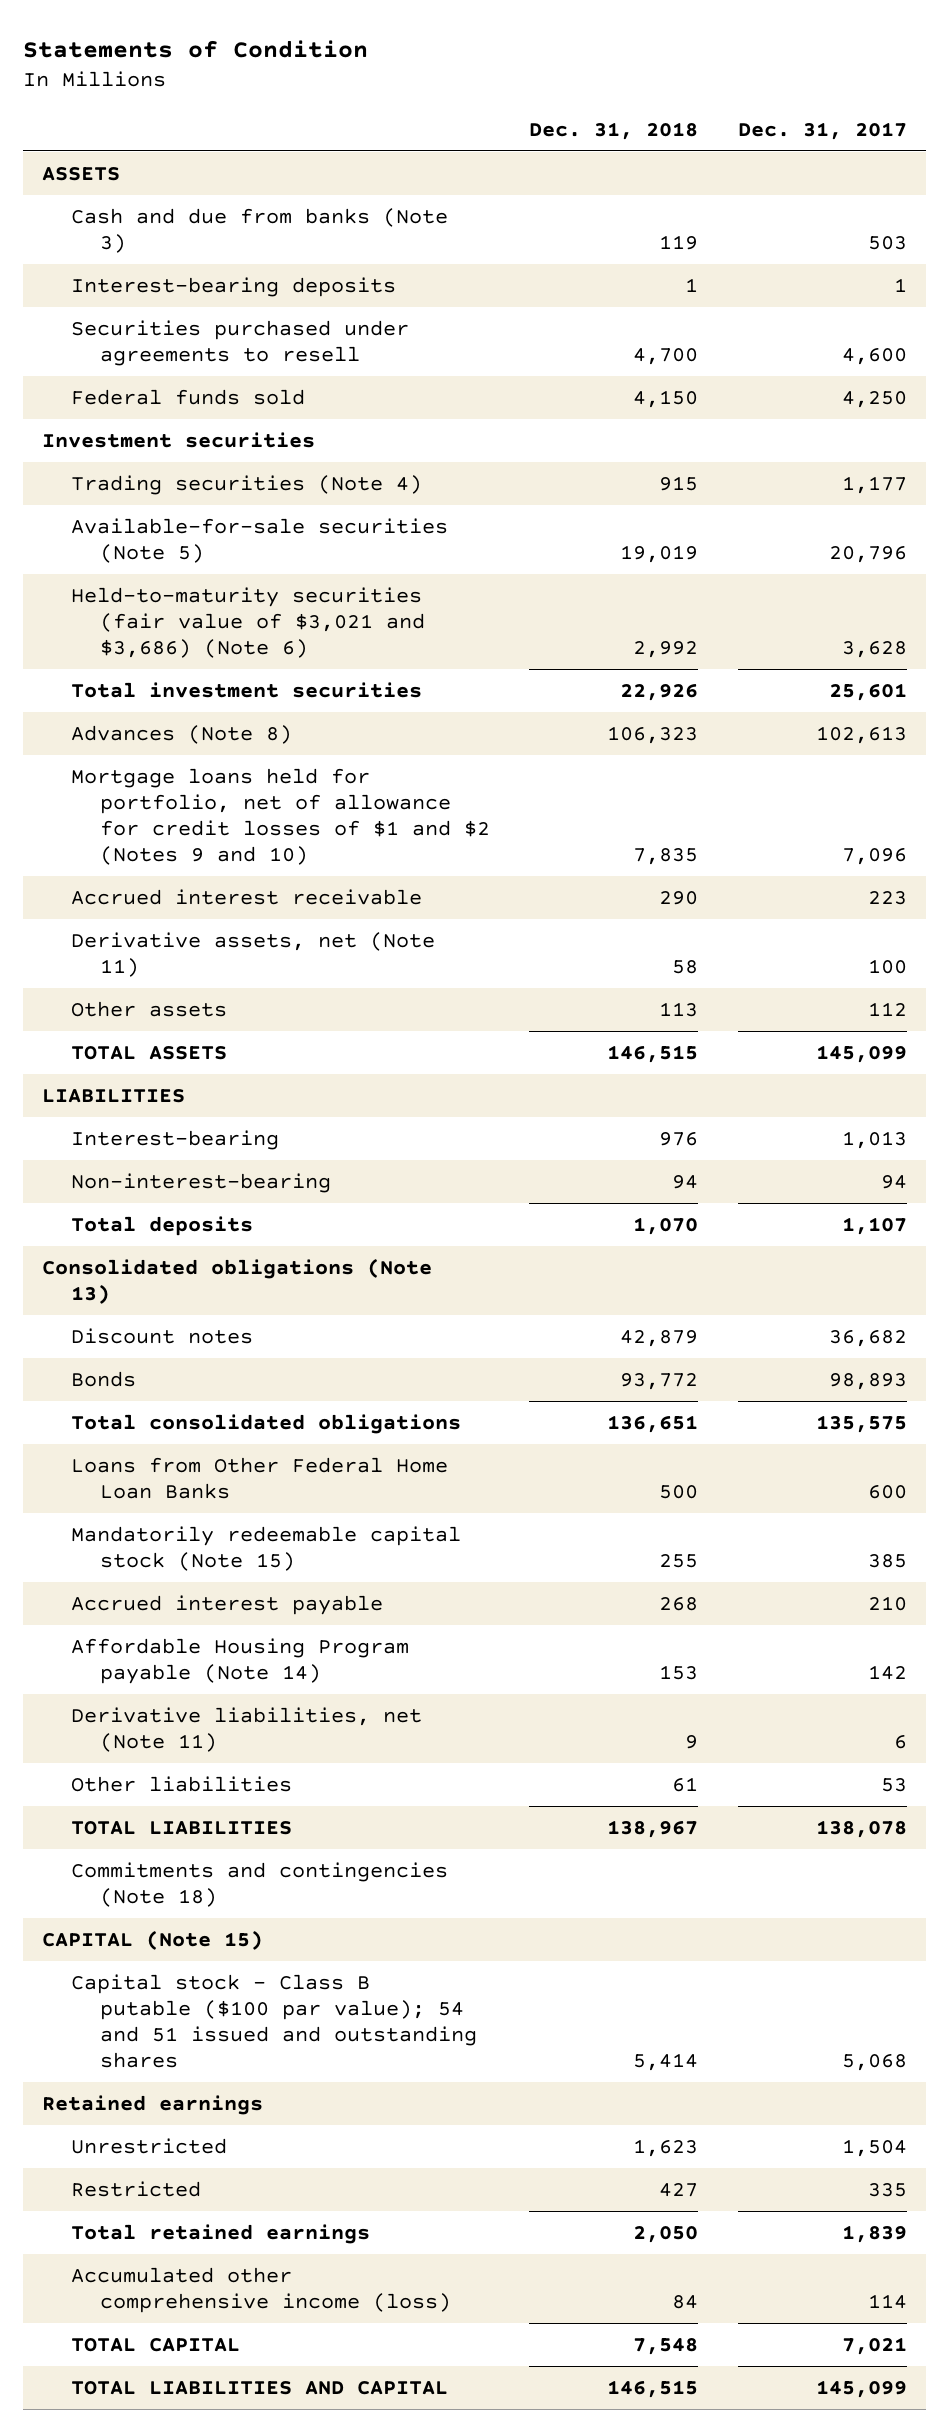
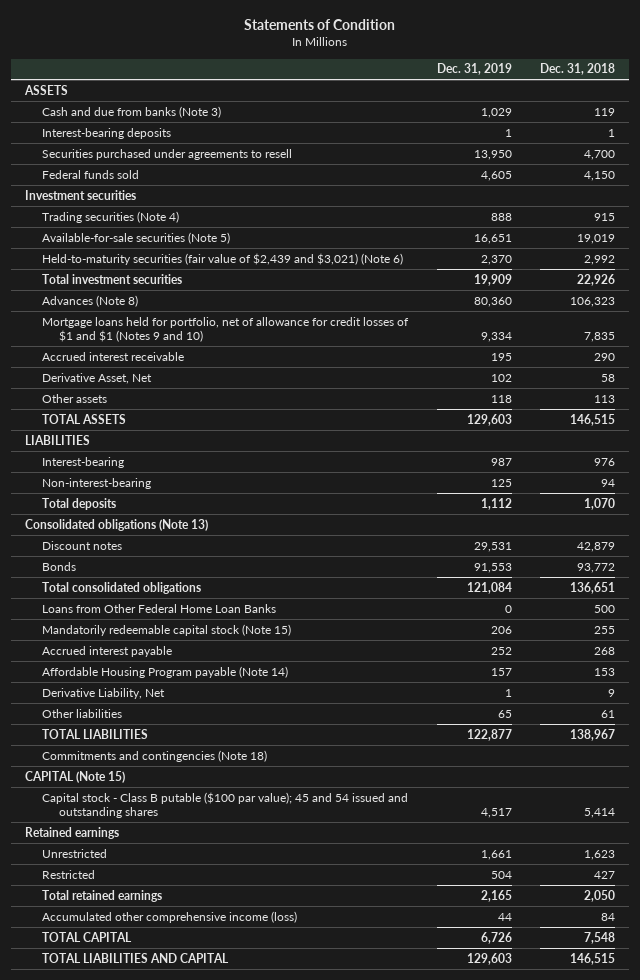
[737,121,907,140] Dec. 31, 2017 -> none
none -> [436,63,512,76] Dec. 31, 2019
[71,586,425,658] Held-to-maturity securities (fair value of $3,021 and $3,686) (Note 6) -> [42,252,404,265] Held-to-maturity securities (fair value of $2,439 and $3,021) (Note 6)
[71,767,490,865] Mortgage loans held for portfolio, net of allowance for credit losses of $1 and $2 (Notes 9 and 10) -> [42,316,410,342] Mortgage loans held for portfolio, net of allowance for credit losses of $1 and $1 (Notes 9 and 10)
[71,931,436,977] Derivative assets, net (Note 11) -> [42,372,153,384] Derivative Asset, Net
[71,1706,423,1752] Derivative liabilities, net (Note 11) -> [42,687,166,699] Derivative Liability, Net
[71,1973,477,2068] Capital stock - Class B putable ($100 par value); 54 and 51 issued and outstanding shares -> [42,791,409,818] Capital stock - Class B putable ($100 par value); 45 and 54 issued and outstanding shares

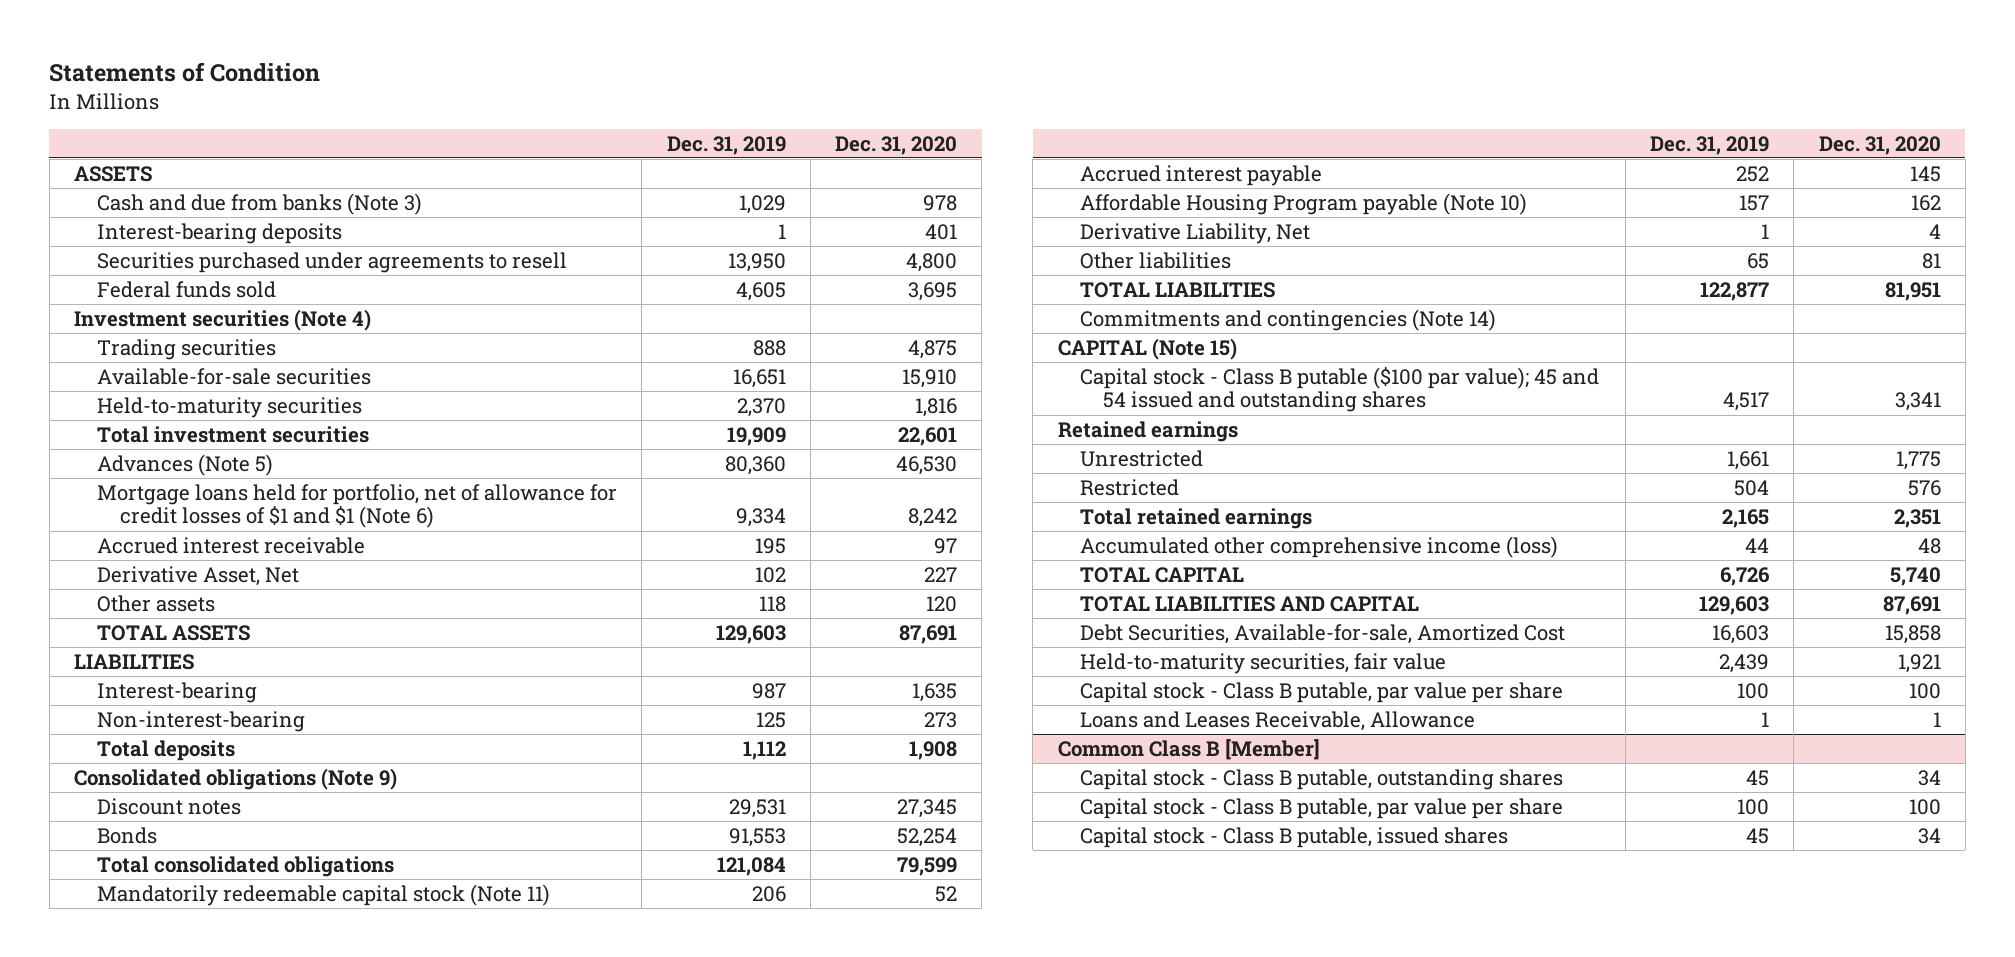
[540,63,616,76] Dec. 31, 2018 -> none
none -> [835,135,958,155] Dec. 31, 2020
[25,189,137,200] Investment securities -> [74,308,372,331] Investment securities (Note 4)
[42,210,180,223] Trading securities (Note 4) -> [96,338,276,360] Trading securities
[42,231,231,244] Available-for-sale securities (Note 5) -> [96,367,371,385] Available-for-sale securities
[42,252,404,265] Held-to-maturity securities (fair value of $2,439 and $3,021) (Note 6) -> [96,396,362,418] Held-to-maturity securities
[42,294,139,307] Advances (Note 8) -> [96,453,273,476] Advances (Note 5)
[42,316,410,342] Mortgage loans held for portfolio, net of allowance for credit losses of $1 and $1 (Notes 9 and 10) -> [96,483,617,529] Mortgage loans held for portfolio, net of allowance for credit losses of $1 and $1 (Note 6)
[25,518,209,531] Consolidated obligations (Note 13) -> [74,767,398,790] Consolidated obligations (Note 9)
[42,603,277,613] Loans from Other Federal Home Loan Banks -> none
[42,623,292,636] Mandatorily redeemable capital stock (Note 15) -> [96,883,550,906] Mandatorily redeemable capital stock (Note 11)
[42,665,289,678] Affordable Housing Program payable (Note 14) -> [1080,192,1528,215] Affordable Housing Program payable (Note 10)
[42,749,268,762] Commitments and contingencies (Note 18) -> [1080,308,1497,331] Commitments and contingencies (Note 14)
none -> [1080,623,1566,644] Debt Securities, Available-for-sale, Amortized Cost
none -> [1080,652,1447,674] Held-to-maturity securities, fair value
none -> [1080,681,1564,703] Capital stock - Class B putable, par value per share
none -> [1080,710,1476,731] Loans and Leases Receivable, Allowance
none -> [1057,738,1320,760] Common Class B [Member]
none -> [1080,768,1564,790] Capital stock - Class B putable, outstanding shares
none -> [1080,797,1564,819] Capital stock - Class B putable, par value per share
none -> [1080,826,1509,848] Capital stock - Class B putable, issued shares

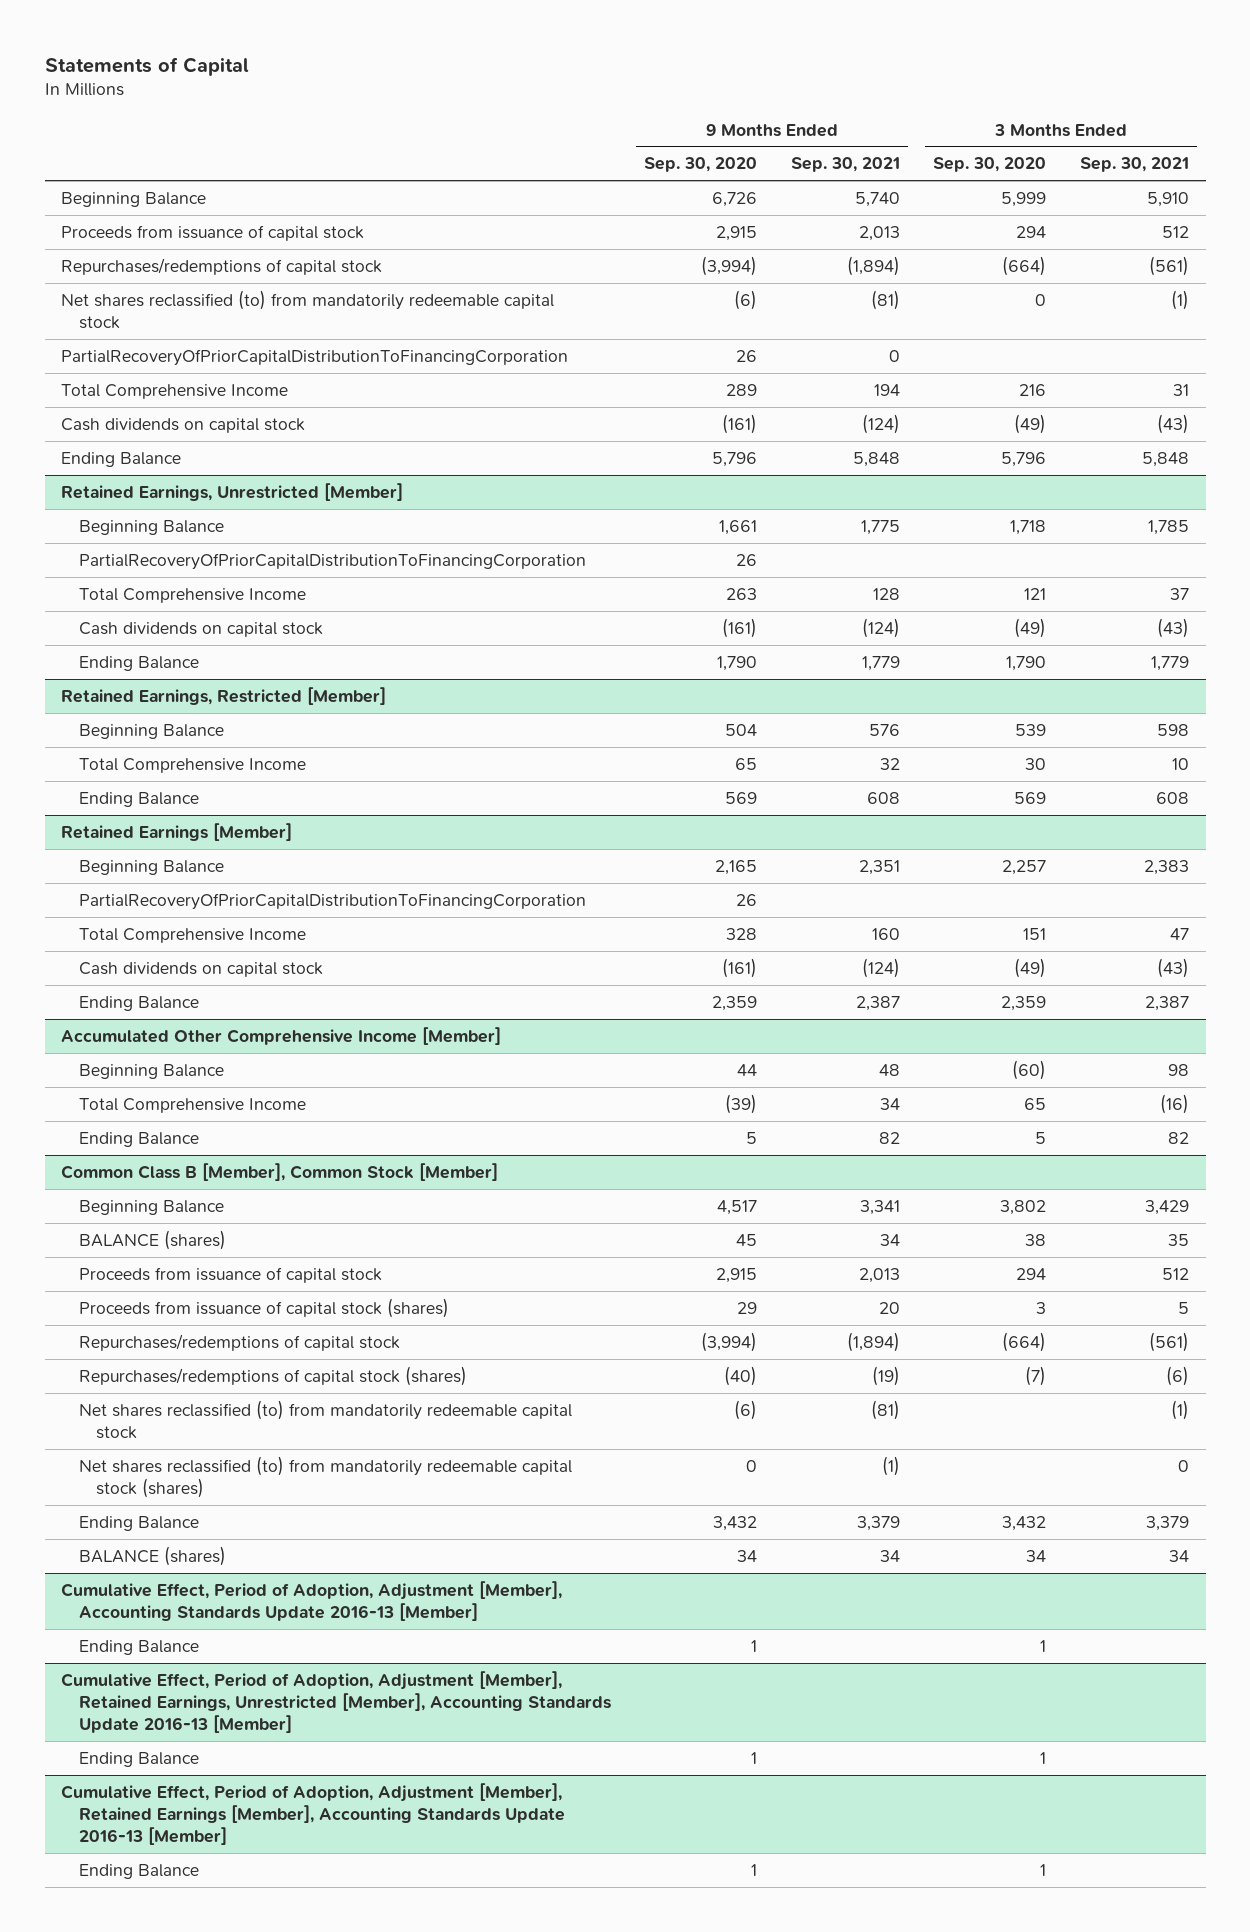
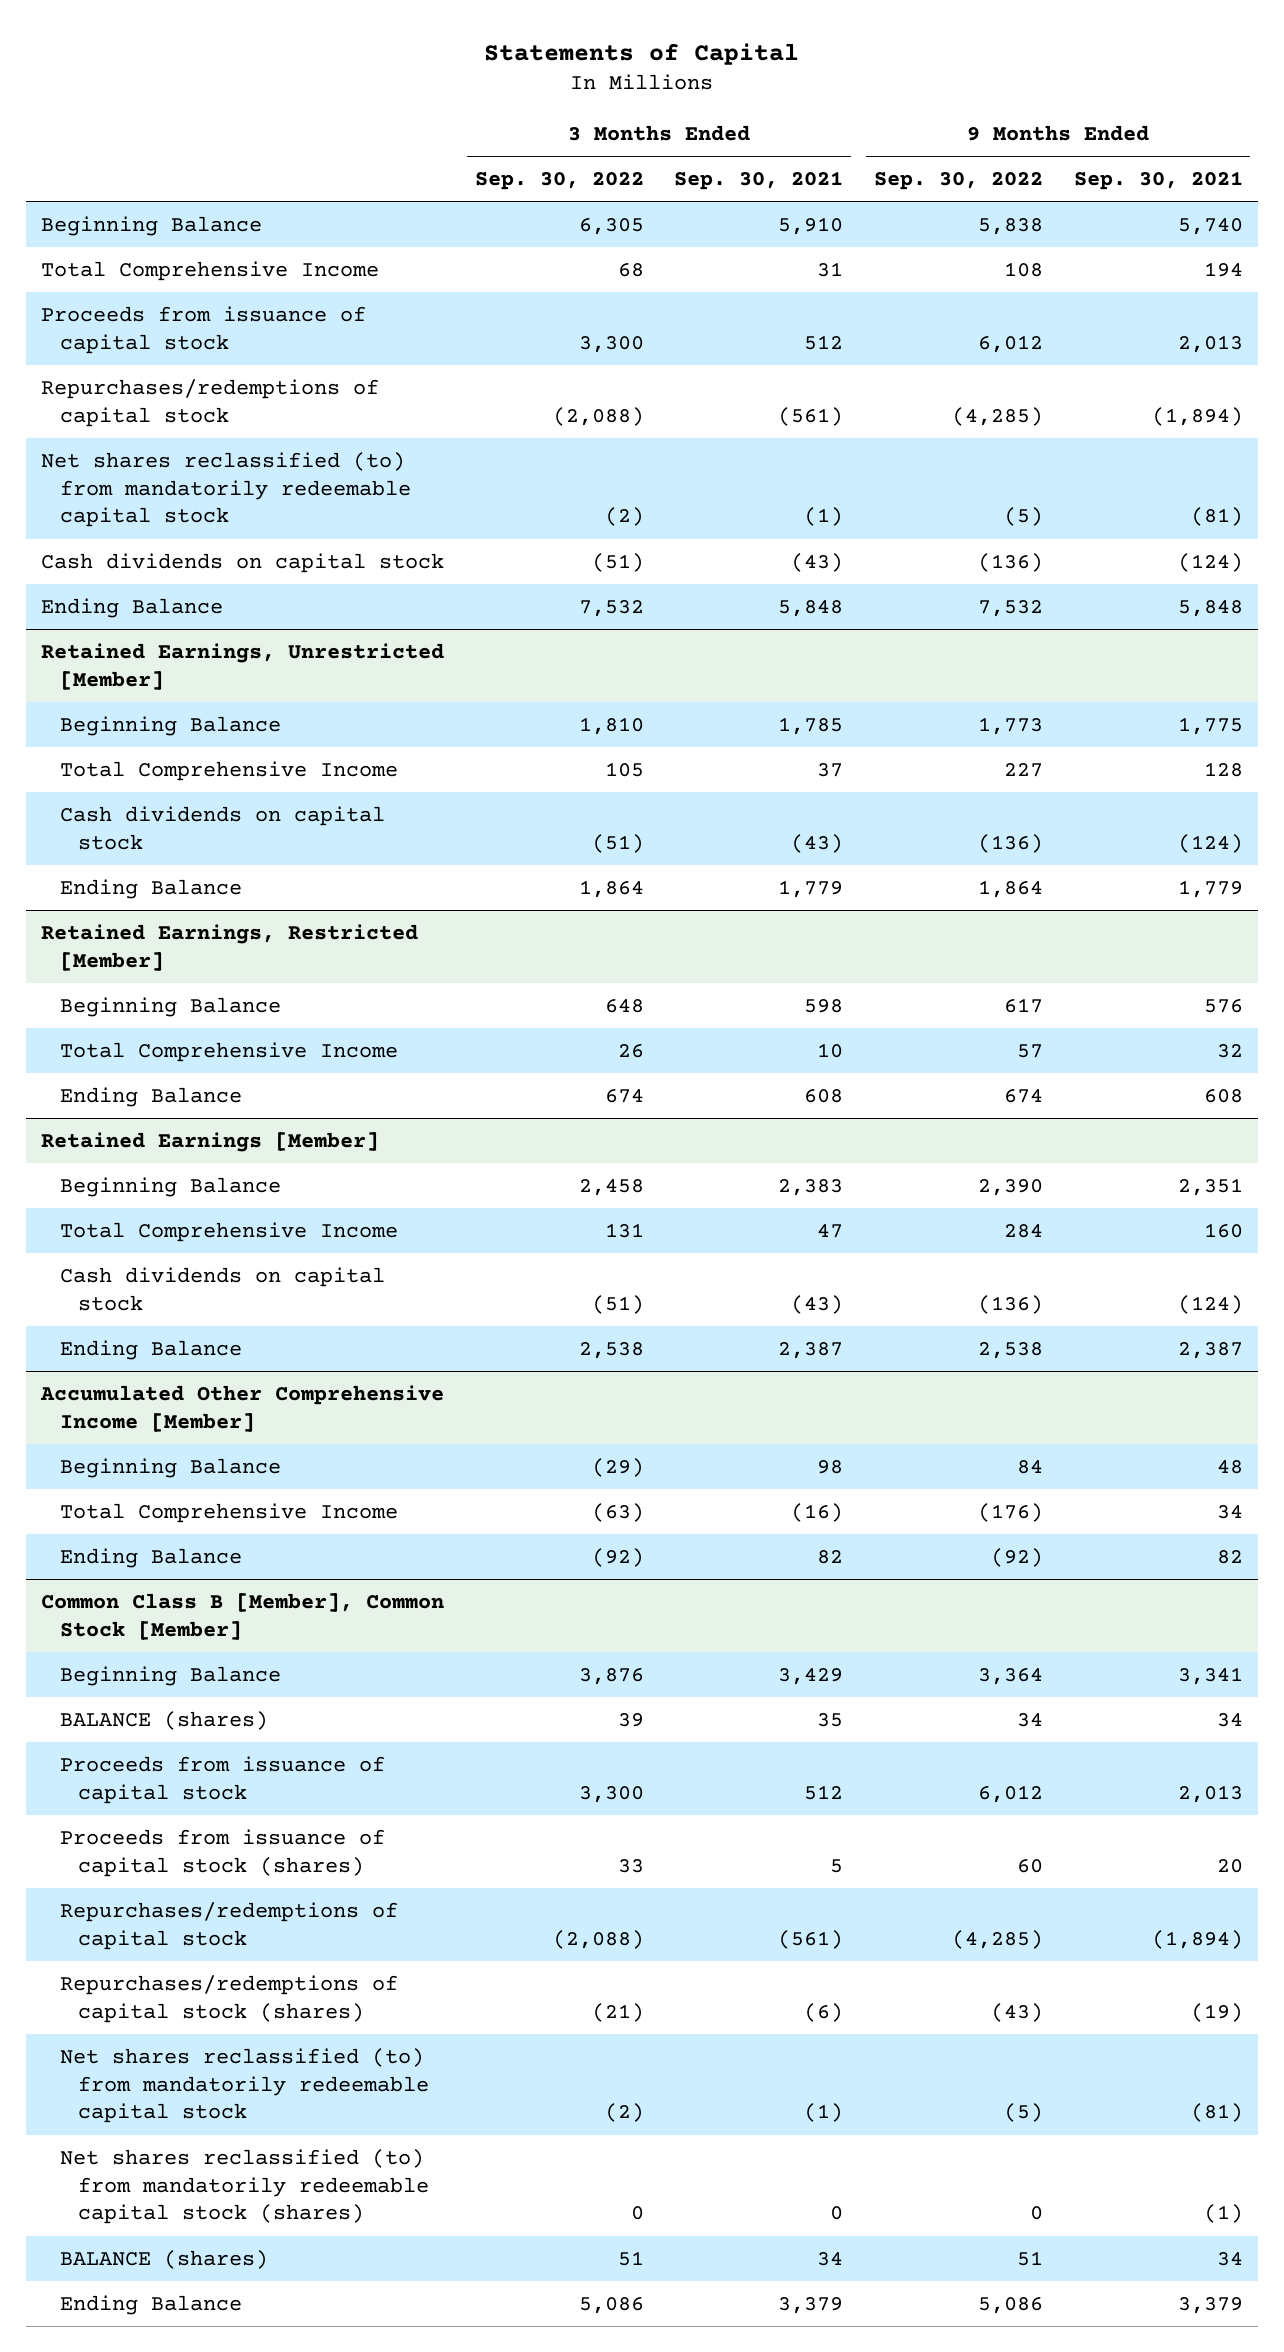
[644,157,758,173] Sep. 30, 2020 -> none
[933,157,1047,173] Sep. 30, 2020 -> none
none -> [474,172,644,191] Sep. 30, 2022
none -> [874,172,1044,191] Sep. 30, 2022
[61,383,289,399] Total Comprehensive Income -> [41,260,380,281] Total Comprehensive Income
[61,348,569,366] PartialRecoveryOfPriorCapitalDistributionToFinancingCorporation -> none
[78,552,586,570] PartialRecoveryOfPriorCapitalDistributionToFinancingCorporation -> none
[78,892,586,910] PartialRecoveryOfPriorCapitalDistributionToFinancingCorporation -> none
[61,1580,563,1621] Cumulative Effect, Period of Adoption, Adjustment [Member], Accounting Standards Update 2016-13 [Member] -> none
[78,1639,199,1655] Ending Balance -> none
[61,1670,611,1734] Cumulative Effect, Period of Adoption, Adjustment [Member], Retained Earnings, Unrestricted [Member], Accounting Standards Update 2016-13 [Member] -> none
[78,1751,199,1767] Ending Balance -> none
[61,1782,565,1846] Cumulative Effect, Period of Adoption, Adjustment [Member], Retained Earnings [Member], Accounting Standards Update 2016-13 [Member] -> none
[78,1863,199,1879] Ending Balance -> none
[78,1515,199,1531] Ending Balance -> [59,2294,242,2315] Ending Balance

